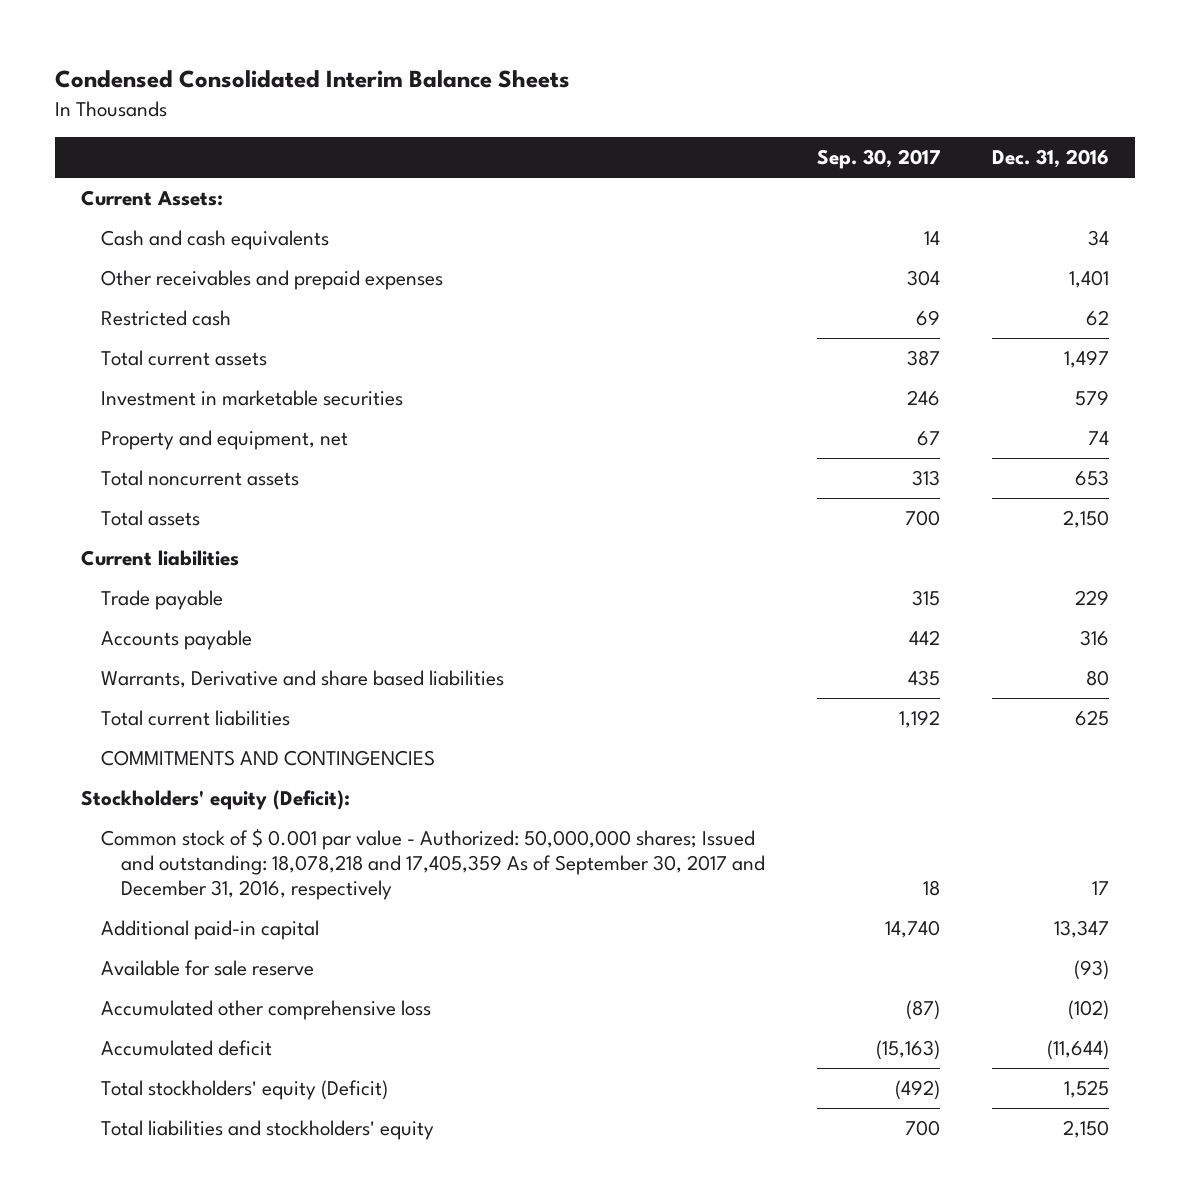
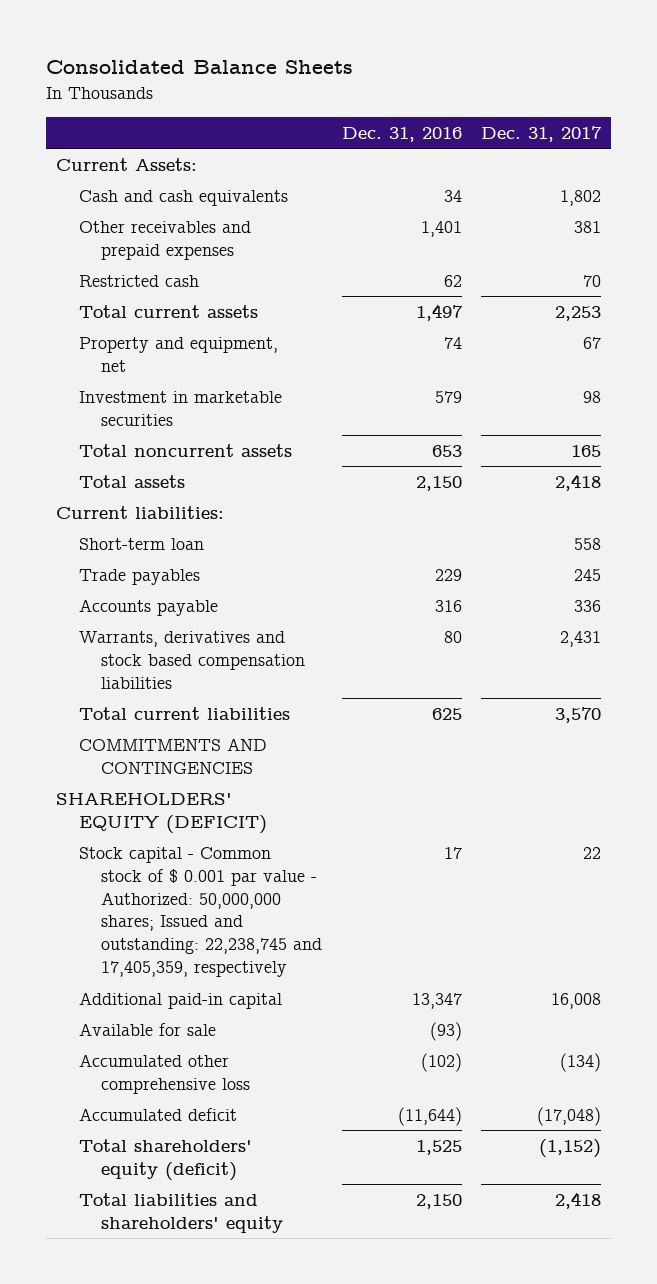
[54,70,570,89] Condensed Consolidated Interim Balance Sheets -> [46,60,354,75] Consolidated Balance Sheets
[817,149,941,170] Sep. 30, 2017 -> none
none -> [481,125,603,142] Dec. 31, 2017
[100,390,403,407] Investment in marketable securities -> [78,390,282,426] Investment in marketable securities
[80,550,239,567] Current liabilities -> [55,505,224,519] Current liabilities:
none -> [78,537,204,550] Short-term loan
[100,590,223,611] Trade payable -> [78,568,200,585] Trade payables
[100,670,504,689] Warrants, Derivative and share based liabilities -> none
none -> [78,630,306,689] Warrants, derivatives and stock based compensation liabilities
[80,790,350,811] Stockholders' equity (Deficit): -> [55,792,267,834] SHAREHOLDERS' EQUITY (DEFICIT)
[100,828,766,900] Common stock of $ 0.001 par value - Authorized: 50,000,000 shares; Issued and outstanding: 18,078,218 and 17,405,359 As of September 30, 2017 and December 31, 2016, respectively -> [78,846,323,978] Stock capital - Common stock of $ 0.001 par value - Authorized: 50,000,000 shares; Issued and outstanding: 22,238,745 and 17,405,359, respectively
[100,960,314,977] Available for sale reserve -> [78,1022,216,1036] Available for sale
[100,1080,388,1101] Total stockholders' equity (Deficit) -> [78,1138,252,1181] Total shareholders' equity (deficit)
[100,1120,434,1141] Total liabilities and stockholders' equity -> [78,1192,284,1233] Total liabilities and shareholders' equity

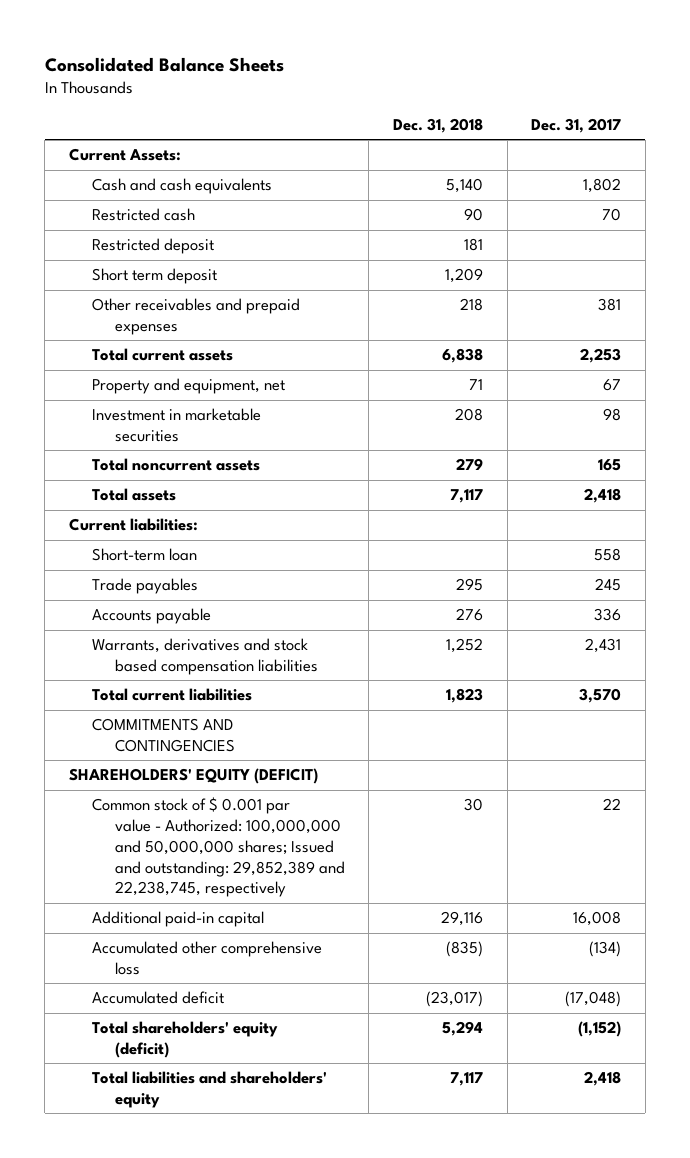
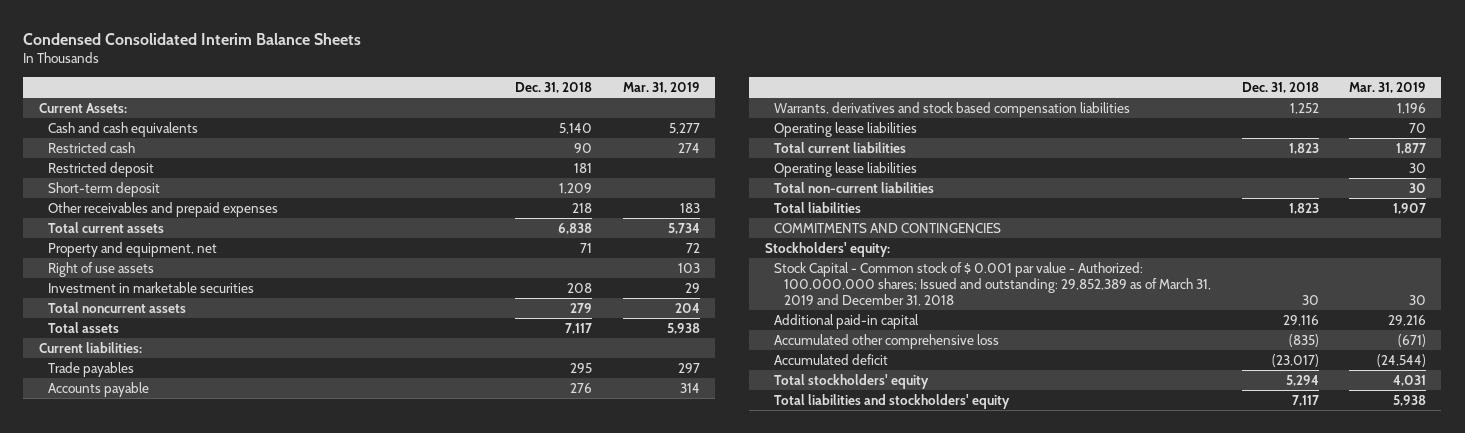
[44,56,284,72] Consolidated Balance Sheets -> [23,32,362,45] Condensed Consolidated Interim Balance Sheets
[531,117,622,133] Dec. 31, 2017 -> none
none -> [622,81,700,93] Mar. 31, 2019
[91,268,217,285] Short term deposit -> [48,181,161,197] Short-term deposit
none -> [48,261,155,277] Right of use assets
[91,548,197,562] Short-term loan -> none
none -> [774,121,918,137] Operating lease liabilities
none -> [774,161,918,177] Operating lease liabilities
none -> [774,181,935,193] Total non-current liabilities
none -> [774,201,862,213] Total liabilities
[69,768,319,785] SHAREHOLDERS' EQUITY (DEFICIT) -> [764,241,890,257] Stockholders' equity:
[91,797,345,898] Common stock of $ 0.001 par value - Authorized: 100,000,000 and 50,000,000 shares; Issued and outstanding: 29,852,389 and 22,238,745, respectively -> [774,261,1212,306] Stock Capital - Common stock of $ 0.001 par value - Authorized: 100,000,000 shares; Issued and outstanding: 29,852,389 as of March 31, 2019 and December 31, 2018
[91,1021,278,1059] Total shareholders' equity (deficit) -> [774,373,930,389] Total stockholders' equity
[91,1071,327,1109] Total liabilities and shareholders' equity -> [774,393,1011,409] Total liabilities and stockholders' equity

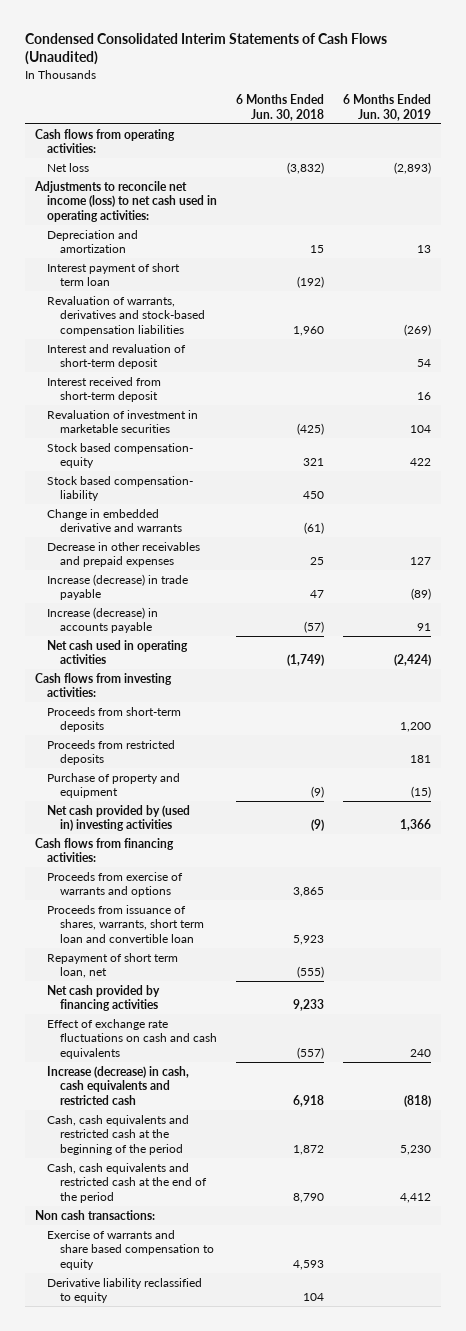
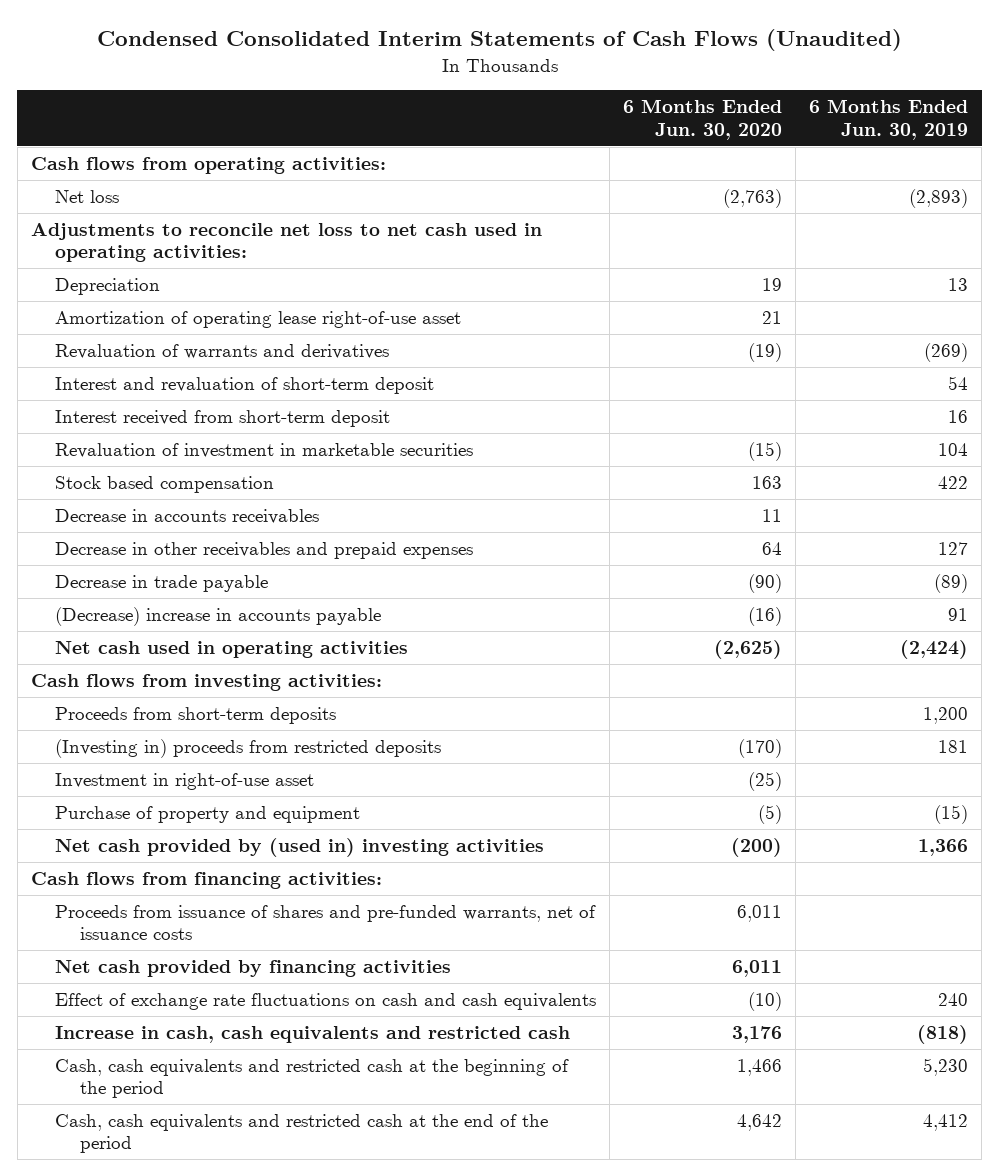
[236,94,325,121] 6 Months Ended Jun. 30, 2018 -> none
none -> [623,99,783,140] 6 Months Ended Jun. 30, 2020
[47,262,181,287] Interest payment of short term loan -> none
[33,180,218,222] Adjustments to reconcile net income (loss) to net cash used in operating activities: -> [30,222,542,263] Adjustments to reconcile net loss to net cash used in operating activities:
[47,229,139,254] Depreciation and amortization -> [55,277,161,295] Depreciation
none -> [55,310,462,328] Amortization of operating lease right-of-use asset
[47,295,206,336] Revaluation of warrants, derivatives and stock-based compensation liabilities -> [55,343,390,359] Revaluation of warrants and derivatives
[47,475,194,502] Stock based compensation- liability -> none
[47,508,183,533] Change in embedded derivative and warrants -> none
[47,442,194,469] Stock based compensation- equity -> [55,475,275,493] Stock based compensation
none -> [55,508,320,524] Decrease in accounts receivables
[47,573,189,601] Increase (decrease) in trade payable -> [55,574,269,592] Decrease in trade payable
[47,606,159,634] Increase (decrease) in accounts payable -> [55,606,382,626] (Decrease) increase in accounts payable
[47,739,176,766] Proceeds from restricted deposits -> [55,738,442,758] (Investing in) proceeds from restricted deposits
none -> [55,772,315,790] Investment in right-of-use asset
[47,871,184,898] Proceeds from exercise of warrants and options -> none
[47,952,179,979] Repayment of short term loan, net -> none
[47,904,205,943] Proceeds from issuance of shares, warrants, short term loan and convertible loan -> [55,904,597,941] Proceeds from issuance of shares and pre-funded warrants, net of issuance costs
[47,1065,190,1105] Increase (decrease) in cash, cash equivalents and restricted cash -> [55,1025,571,1043] Increase in cash, cash equivalents and restricted cash
[34,1209,155,1220] Non cash transactions: -> none
[47,1229,215,1270] Exercise of warrants and share based compensation to equity -> none
[47,1277,203,1304] Derivative liability reclassified to equity -> none

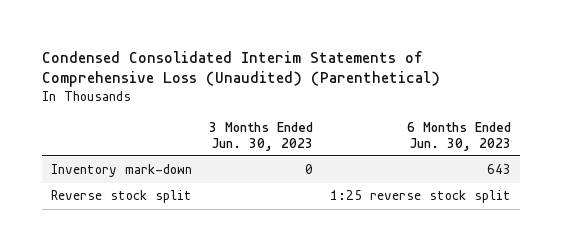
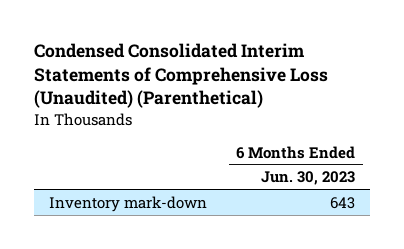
[208,122,313,151] 3 Months Ended Jun. 30, 2023 -> none
[50,190,192,204] Reverse stock split -> none

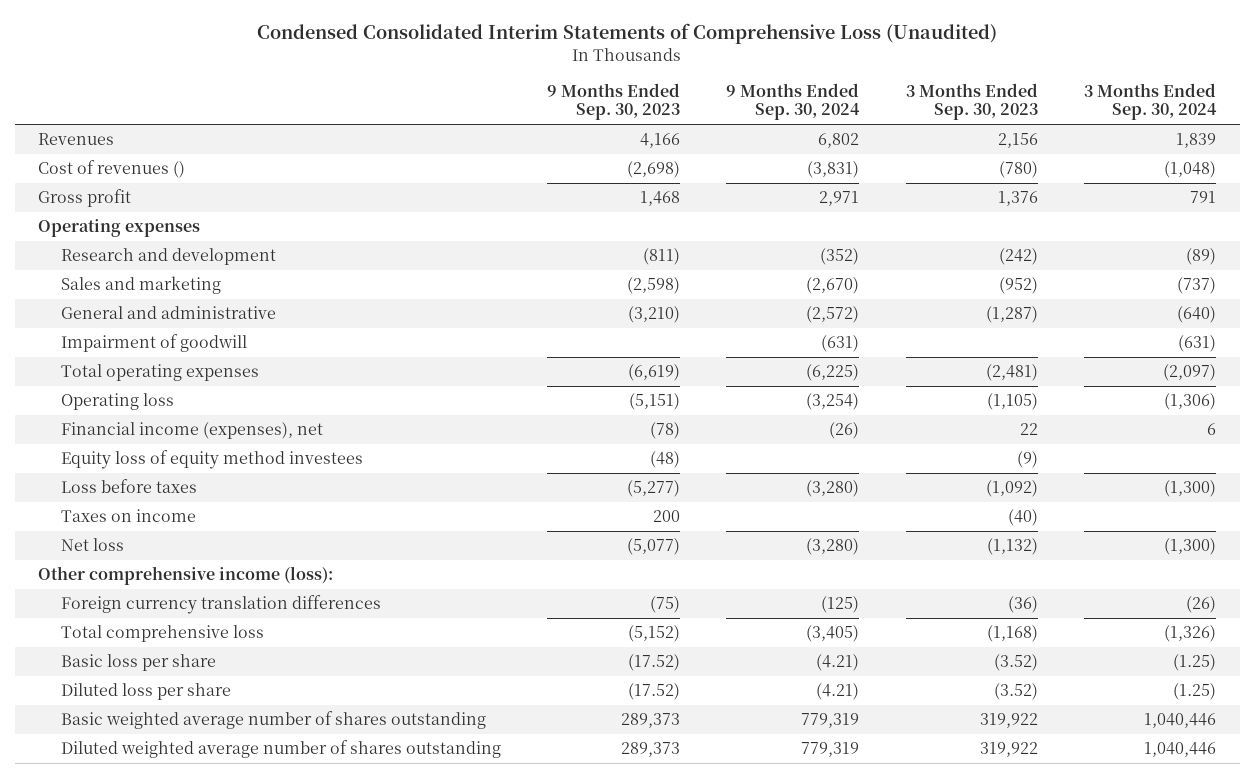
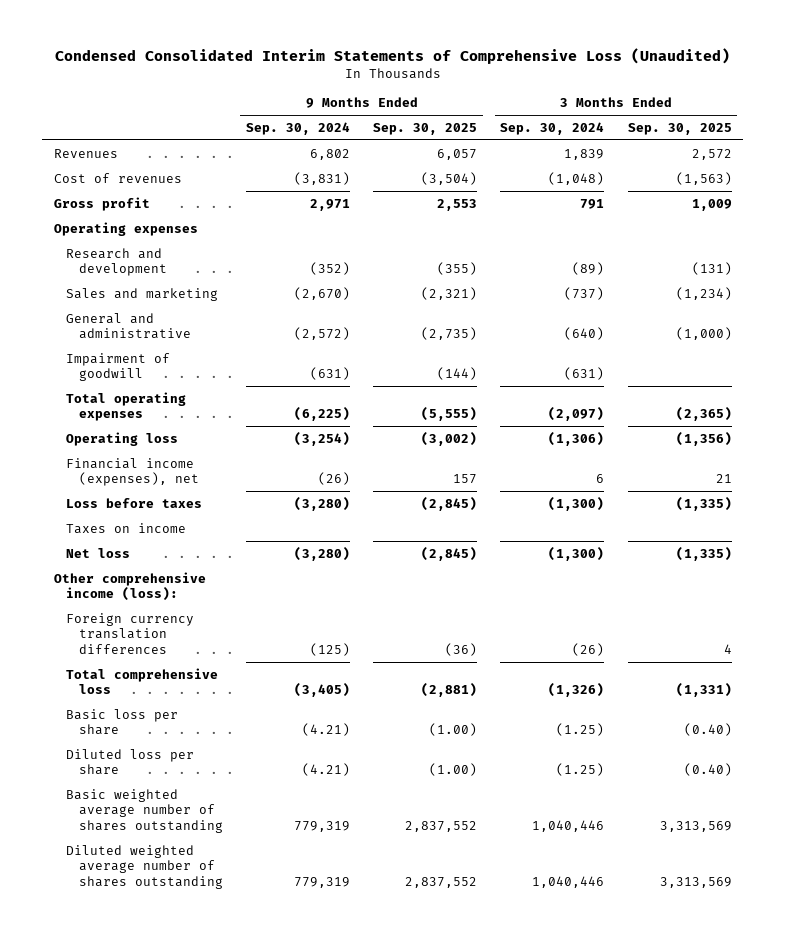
[546,82,680,121] 9 Months Ended Sep. 30, 2023 -> none
[905,82,1038,121] 3 Months Ended Sep. 30, 2023 -> none
none -> [373,122,478,135] Sep. 30, 2025
none -> [627,122,732,135] Sep. 30, 2025
[38,160,186,179] Cost of revenues () -> [53,172,182,183] Cost of revenues
[60,450,363,470] Equity loss of equity method investees -> none

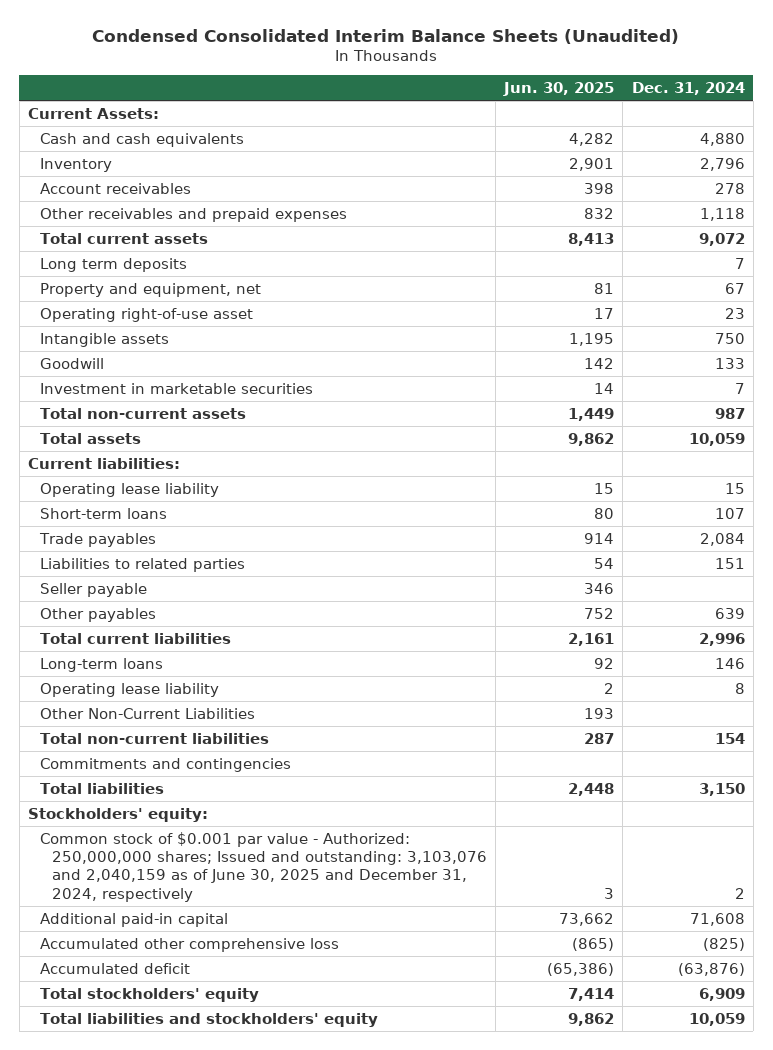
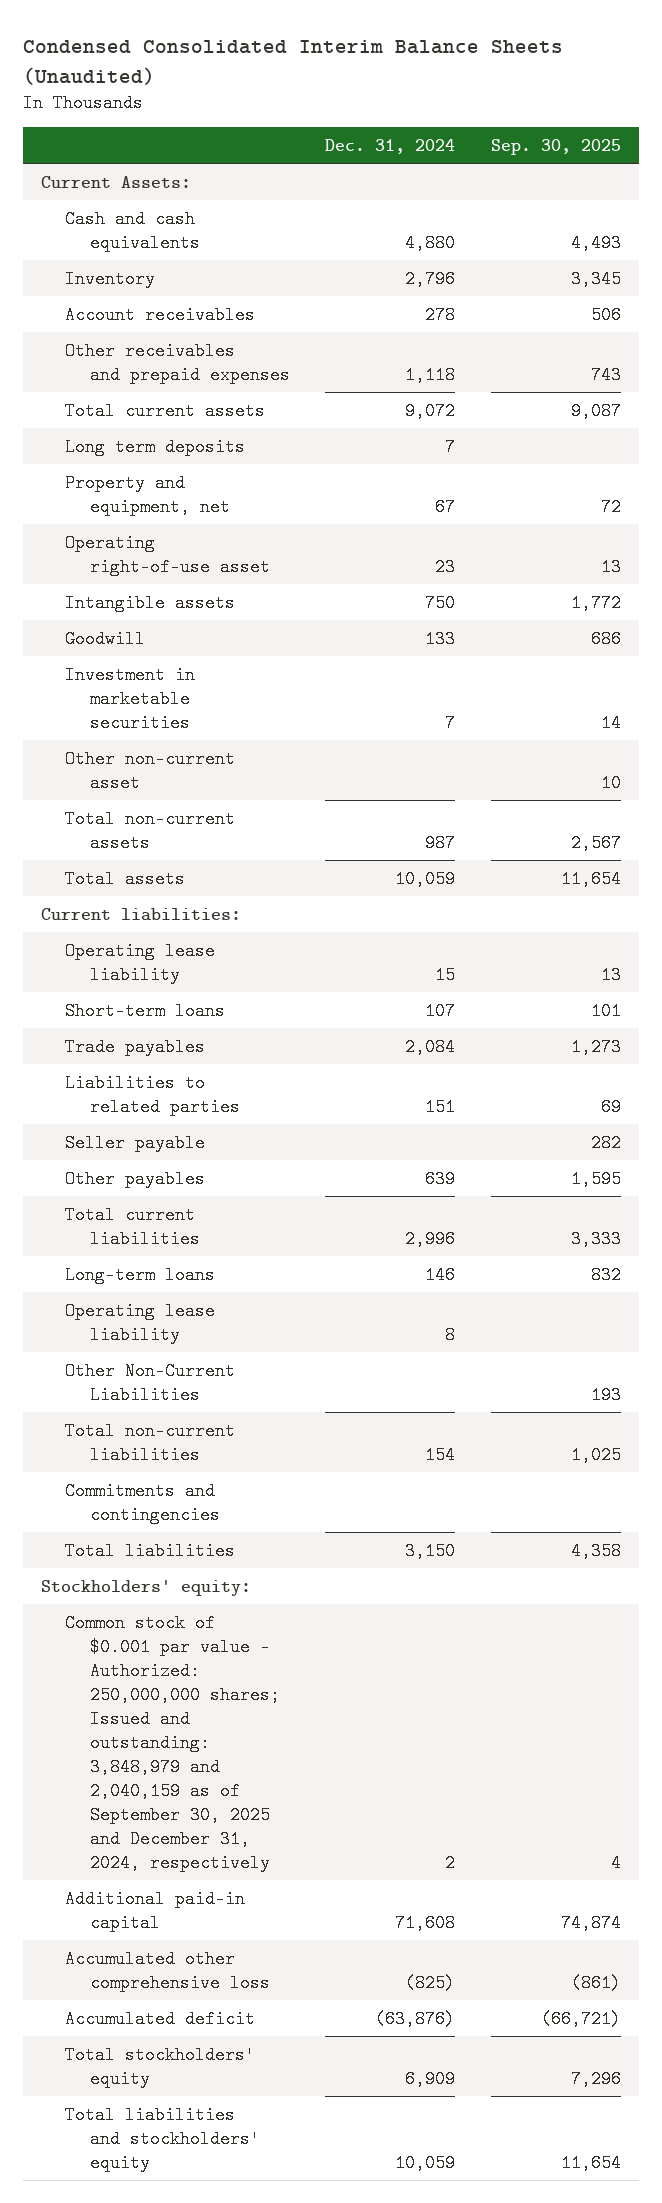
[503,81,615,96] Jun. 30, 2025 -> none
none -> [490,139,621,156] Sep. 30, 2025
none -> [65,749,236,792] Other non-current asset
[39,831,487,902] Common stock of $0.001 par value - Authorized: 250,000,000 shares; Issued and outstanding: 3,103,076 and 2,040,159 as of June 30, 2025 and December 31, 2024, respectively -> [65,1613,280,1873] Common stock of $0.001 par value - Authorized: 250,000,000 shares; Issued and outstanding: 3,848,979 and 2,040,159 as of September 30, 2025 and December 31, 2024, respectively

